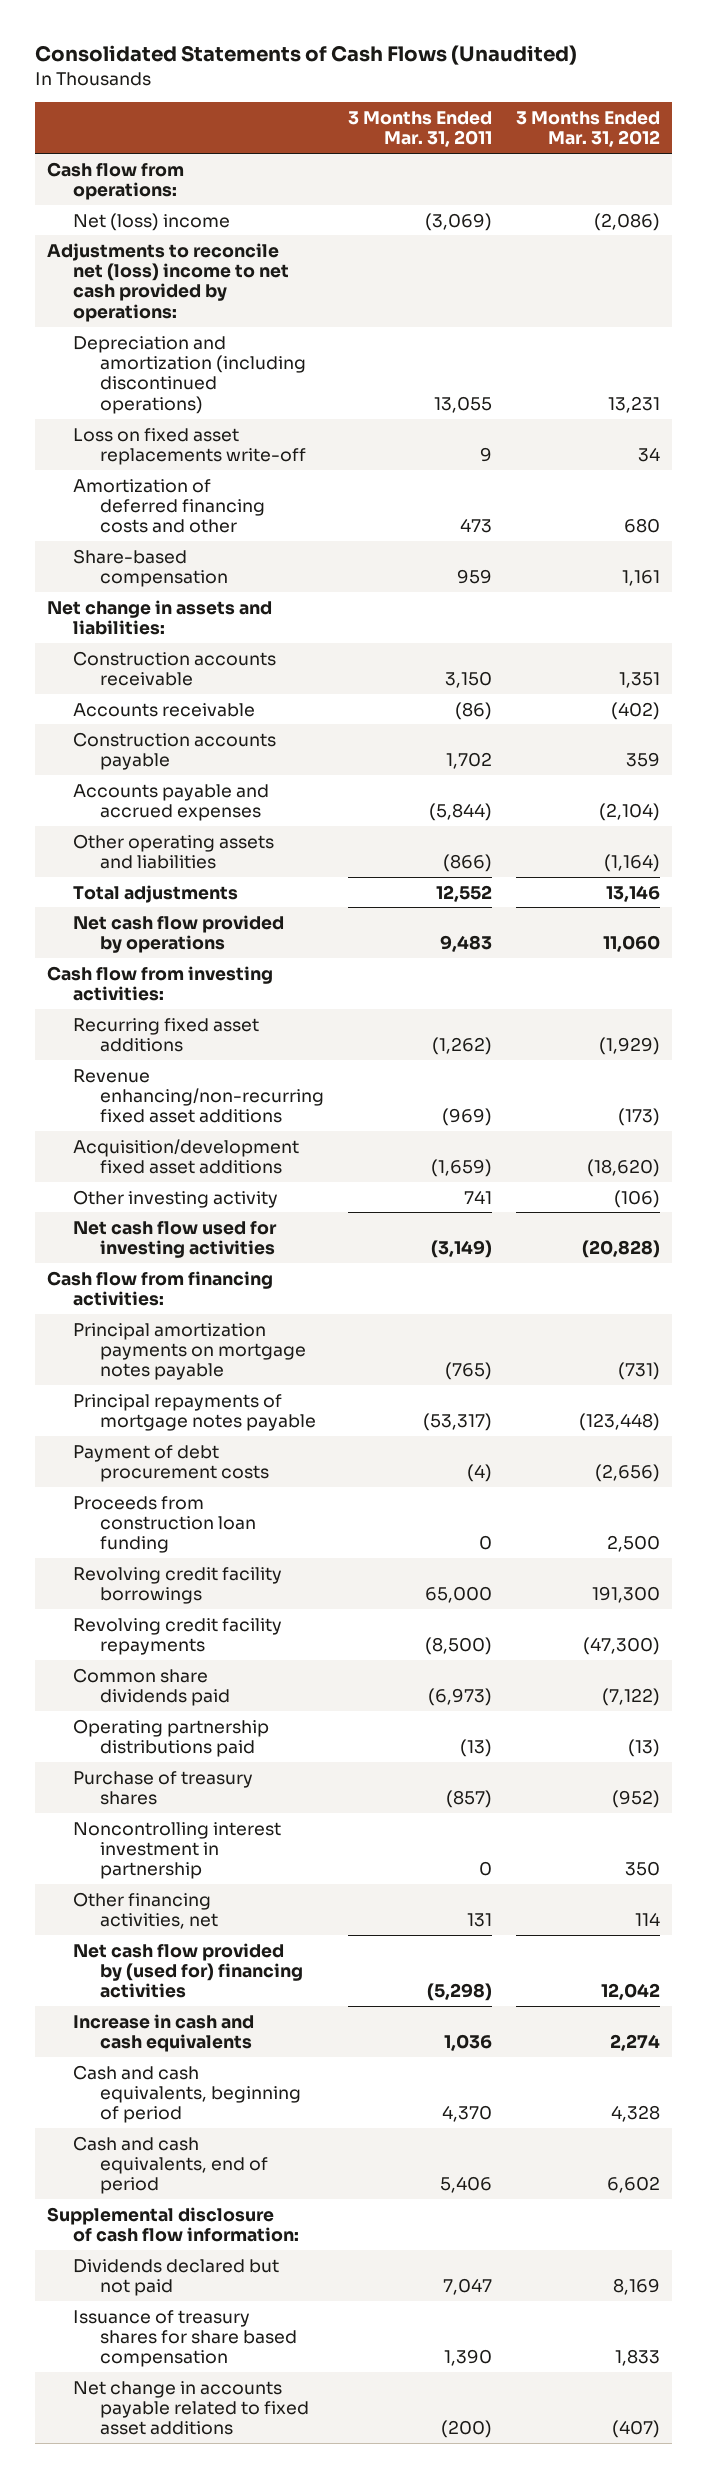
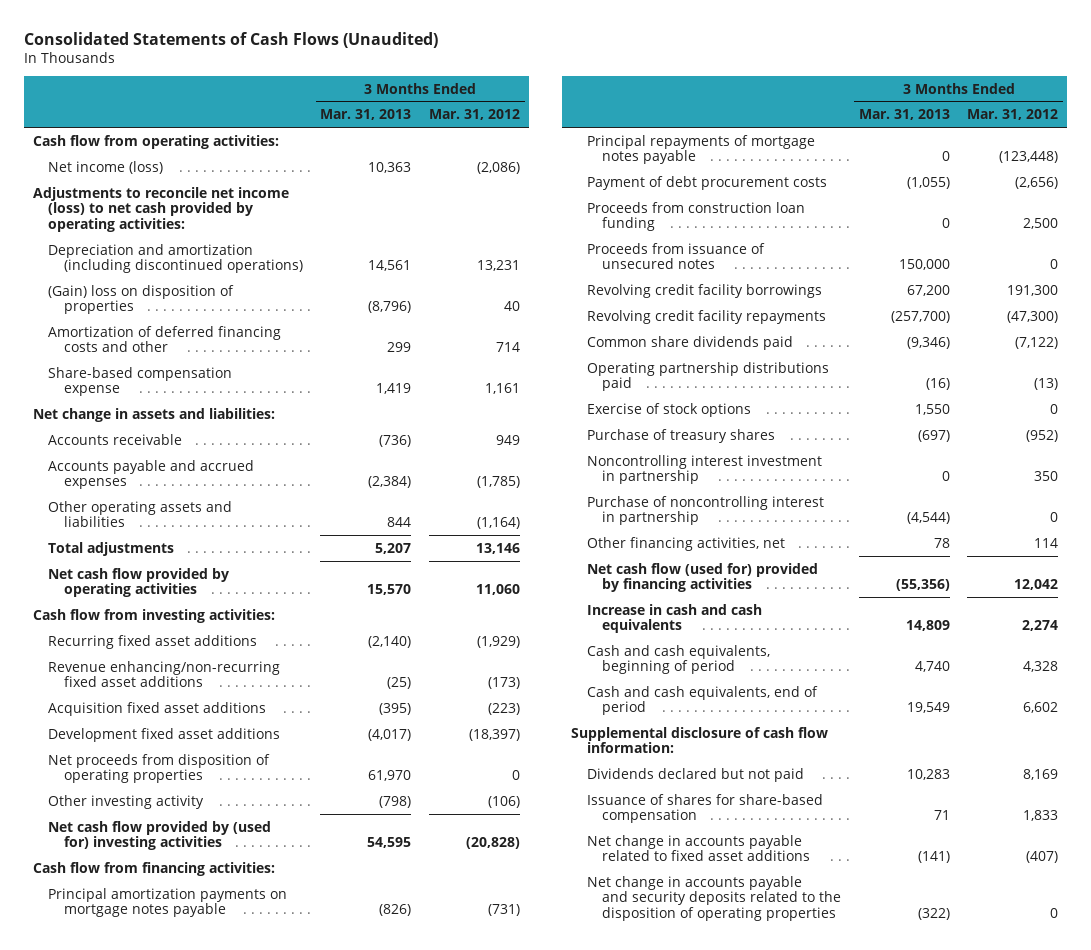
[348,110,493,148] 3 Months Ended Mar. 31, 2011 -> none
none -> [320,109,412,121] Mar. 31, 2013
[46,161,184,200] Cash flow from operations: -> [32,134,279,149] Cash flow from operating activities:
[73,212,231,231] Net (loss) income -> [48,160,164,174] Net income (loss)
[46,242,290,322] Adjustments to reconcile net (loss) income to net cash provided by operations: -> [32,186,289,232] Adjustments to reconcile net income (loss) to net cash provided by operating activities:
[73,427,307,465] Loss on fixed asset replacements write-off -> none
none -> [48,284,235,315] (Gain) loss on disposition of properties
[624,518,661,534] 680 -> [496,342,521,353] 714
[73,548,229,587] Share-based compensation -> [48,366,233,397] Share-based compensation expense
[73,650,277,686] Construction accounts receivable -> none
[73,731,277,770] Construction accounts payable -> none
[611,701,661,720] (402) -> [496,434,521,445] 949
[599,802,661,821] (2,104) -> [477,476,521,489] (1,785)
[73,914,285,953] Net cash flow provided by operations -> [48,567,230,598] Net cash flow provided by operating activities
none -> [48,701,267,716] Acquisition fixed asset additions
[73,1138,300,1174] Acquisition/development fixed asset additions -> [48,727,281,742] Development fixed asset additions
[587,1158,661,1177] (18,620) -> [469,728,521,741] (18,397)
none -> [48,753,271,784] Net proceeds from disposition of operating properties
[73,1220,278,1258] Net cash flow used for investing activities -> [48,820,272,851] Net cash flow provided by (used for) investing activities
none -> [586,242,765,270] Proceeds from issuance of unsecured notes
none -> [586,402,751,417] Exercise of stock options
none -> [586,495,824,526] Purchase of noncontrolling interest in partnership
[73,1942,304,1999] Net cash flow provided by (used for) financing activities -> [586,562,818,593] Net cash flow (used for) provided by financing activities
[73,2309,298,2368] Issuance of treasury shares for share based compensation -> [586,793,823,824] Issuance of shares for share-based compensation
none -> [586,875,841,921] Net change in accounts payable and security deposits related to the disposition of operating properties

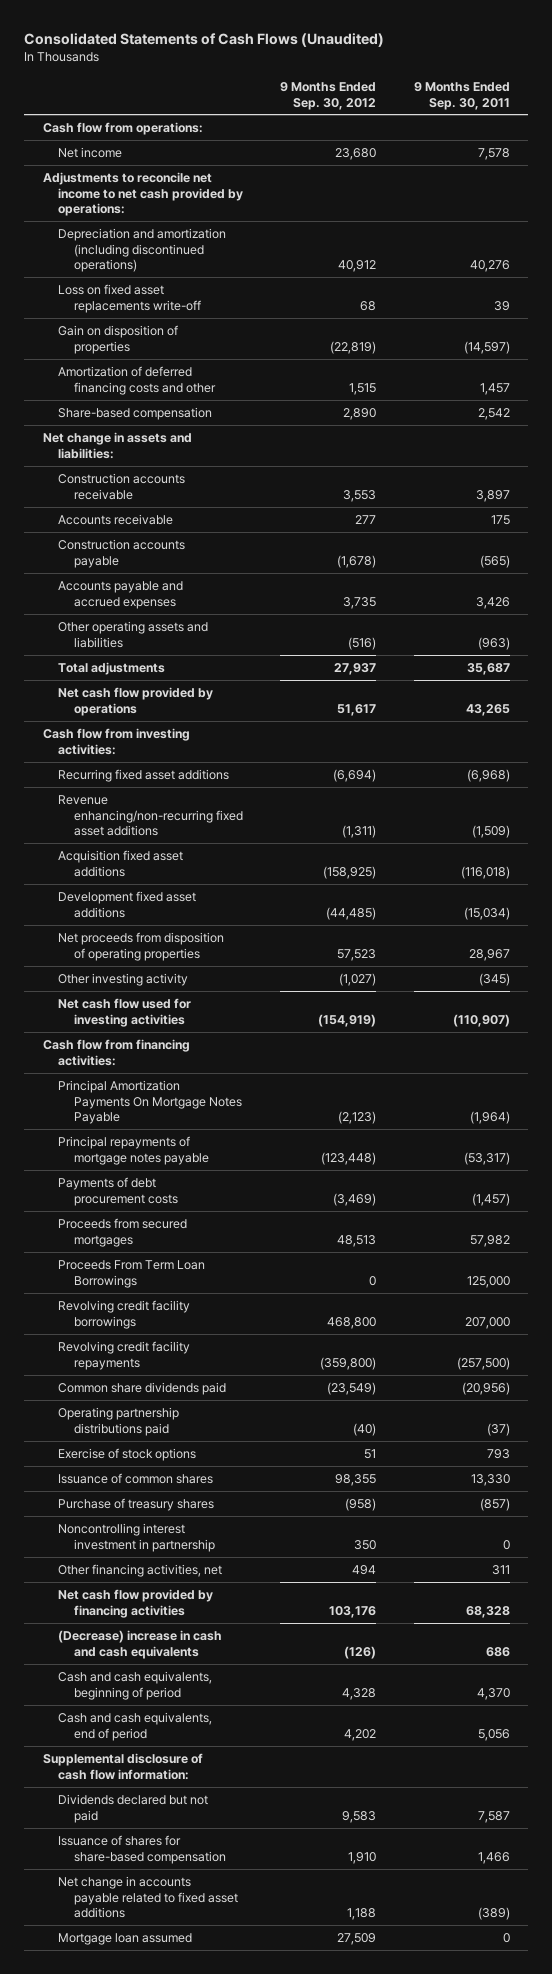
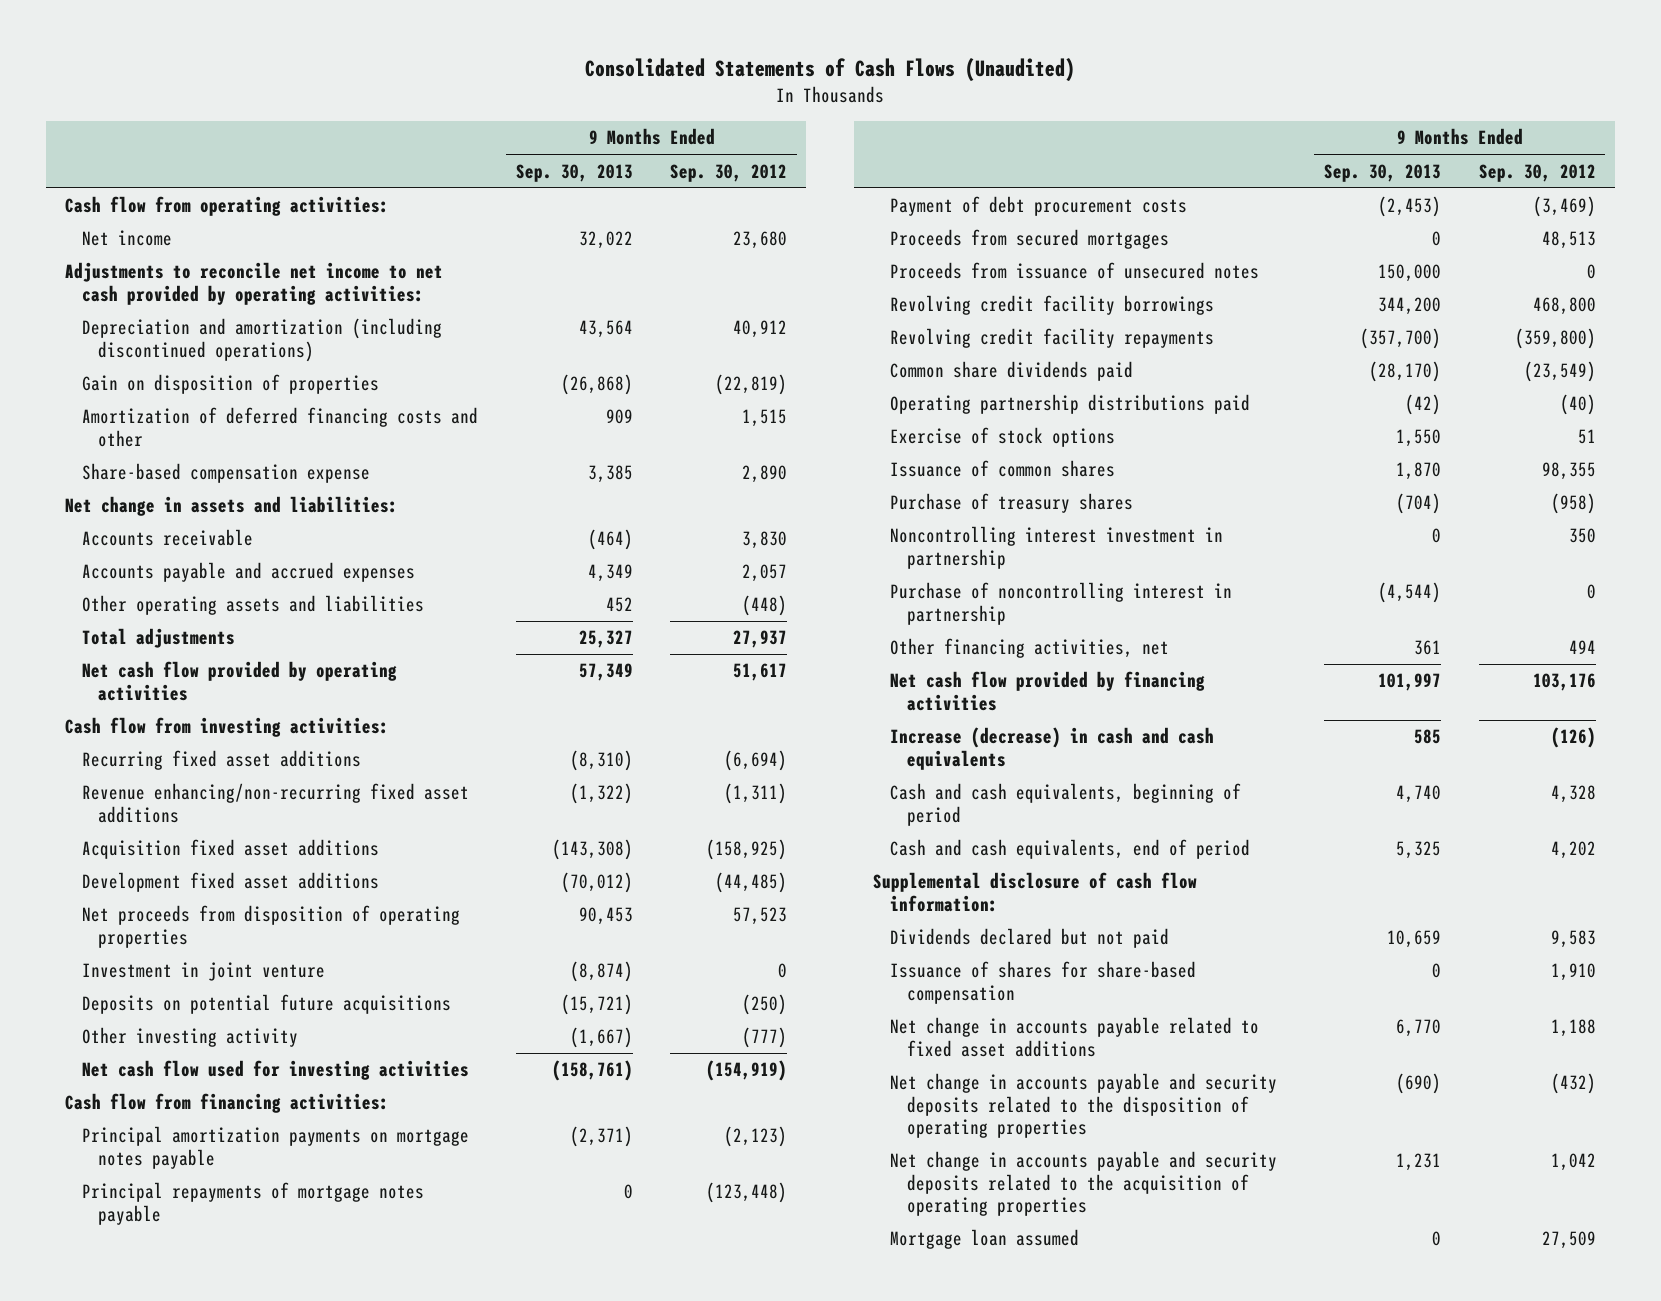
[413,81,510,110] 9 Months Ended Sep. 30, 2011 -> none
none -> [515,163,633,182] Sep. 30, 2013
[42,121,203,135] Cash flow from operations: -> [64,196,389,217] Cash flow from operating activities:
[42,171,244,217] Adjustments to reconcile net income to net cash provided by operations: -> [64,262,443,305] Adjustments to reconcile net income to net cash provided by operating activities:
[58,283,201,313] Loss on fixed asset replacements write-off -> none
[58,406,213,420] Share-based compensation -> [81,463,370,484] Share-based compensation expense
[58,472,186,500] Construction accounts receivable -> none
[58,538,186,568] Construction accounts payable -> none
[355,514,377,524] 277 -> [742,531,788,550] 3,830
[343,596,377,609] 3,735 -> [742,564,788,583] 2,057
[348,636,377,650] (516) -> [742,595,788,617] (448)
[58,686,214,716] Net cash flow provided by operations -> [81,661,397,701] Net cash flow provided by operating activities
none -> [81,962,325,982] Investment in joint venture
none -> [81,994,451,1015] Deposits on potential future acquisitions
[339,972,377,986] (1,027) -> [742,1027,788,1049] (777)
[58,1079,242,1125] Principal Amortization Payments On Mortgage Notes Payable -> [81,1126,469,1169] Principal amortization payments on mortgage notes payable
[58,1176,178,1206] Payments of debt procurement costs -> [889,196,1187,217] Payment of debt procurement costs
[58,1259,206,1288] Proceeds From Term Loan Borrowings -> none
none -> [889,262,1259,280] Proceeds from issuance of unsecured notes
none -> [889,582,1232,625] Purchase of noncontrolling interest in partnership
[58,1629,223,1659] (Decrease) increase in cash and cash equivalents -> [889,727,1214,770] Increase (decrease) in cash and cash equivalents
none -> [889,1073,1277,1139] Net change in accounts payable and security deposits related to the disposition of operating properties
none -> [889,1151,1277,1217] Net change in accounts payable and security deposits related to the acquisition of operating properties

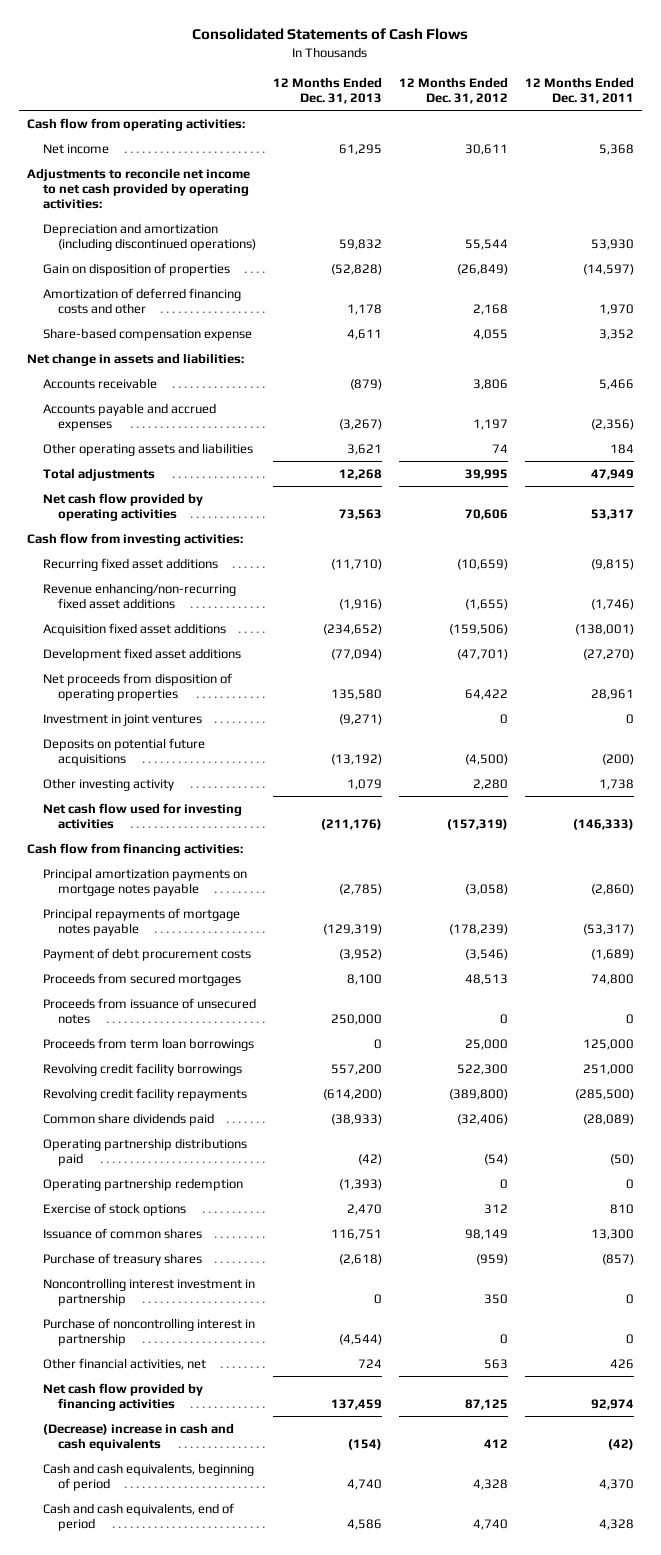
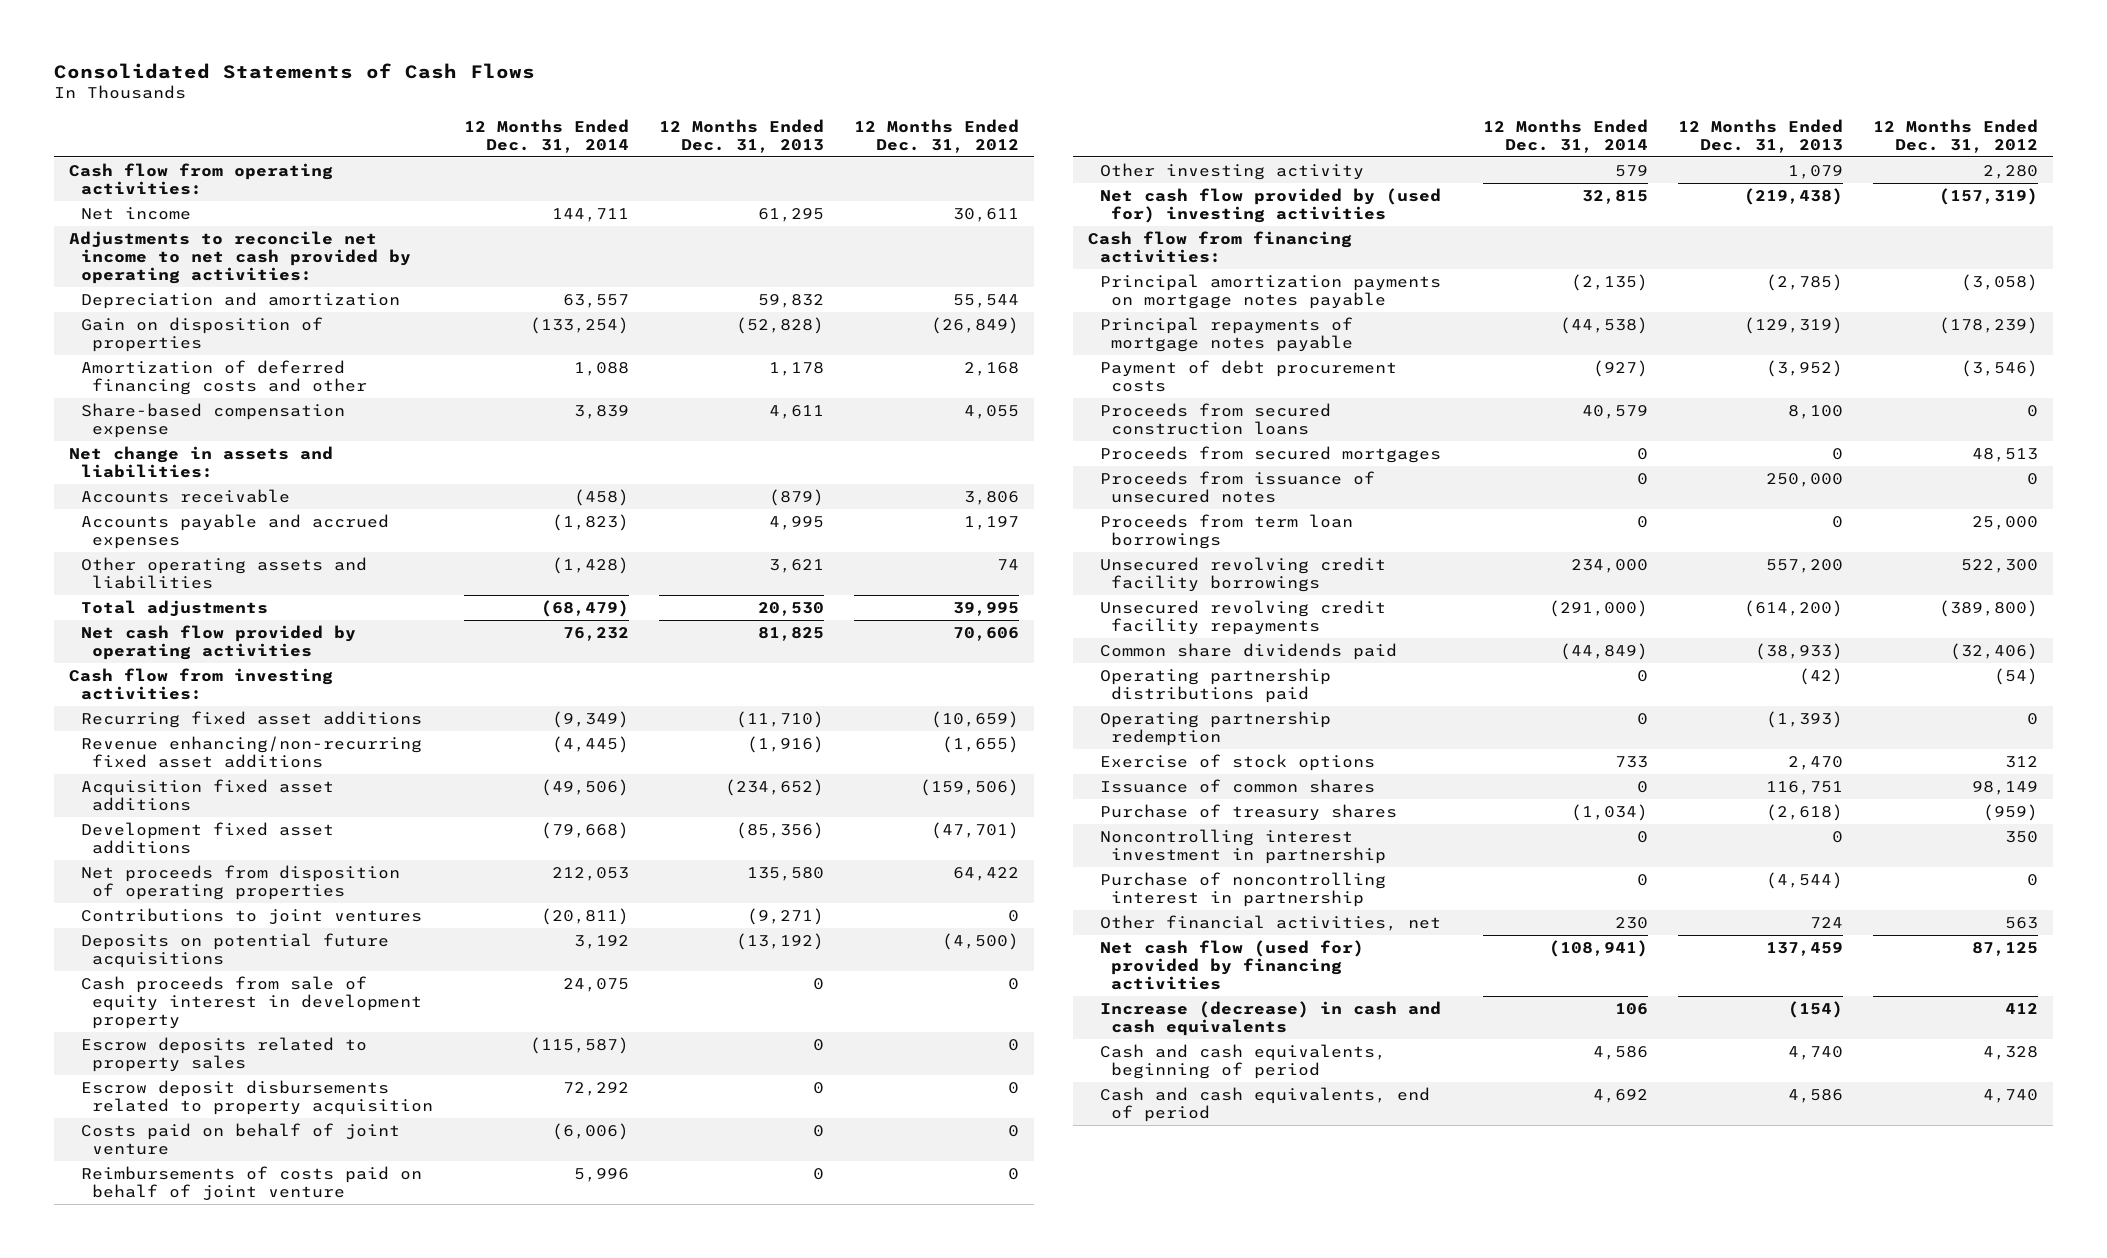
[524,76,634,104] 12 Months Ended Dec. 31, 2011 -> none
none -> [463,118,629,153] 12 Months Ended Dec. 31, 2014
[42,222,257,251] Depreciation and amortization (including discontinued operations) -> [80,291,400,309] Depreciation and amortization
[339,418,383,430] (3,267) -> [768,515,824,530] 4,995
[339,468,383,480] 12,268 -> [757,601,824,616] 20,530
[339,508,383,520] 73,563 -> [757,626,824,641] 81,825
[331,648,383,660] (77,094) -> [735,821,824,839] (85,356)
[42,713,202,726] Investment in joint ventures -> [80,907,422,925] Contributions to joint ventures
none -> [80,975,423,1030] Cash proceeds from sale of equity interest in development property
none -> [80,1036,367,1072] Escrow deposits related to property sales
none -> [80,1079,434,1115] Escrow deposit disbursements related to property acquisition
none -> [80,1122,400,1155] Costs paid on behalf of joint venture
none -> [80,1165,422,1201] Reimbursements of costs paid on behalf of joint venture
[42,802,242,829] Net cash flow used for investing activities -> [1099,187,1441,223] Net cash flow provided by (used for) investing activities
[321,818,383,830] (211,176) -> [1743,187,1843,205] (219,438)
none -> [1099,402,1331,435] Proceeds from secured construction loans
[347,973,383,985] 8,100 -> [1831,447,1843,460] 0
[42,1062,242,1076] Revolving credit facility borrowings -> [1099,556,1386,592] Unsecured revolving credit facility borrowings
[42,1087,247,1101] Revolving credit facility repayments -> [1099,599,1386,635] Unsecured revolving credit facility repayments
[42,1382,203,1411] Net cash flow provided by financing activities -> [1099,939,1364,991] Net cash flow (used for) provided by financing activities
[42,1422,234,1451] (Decrease) increase in cash and cash equivalents -> [1099,1000,1441,1036] Increase (decrease) in cash and cash equivalents

